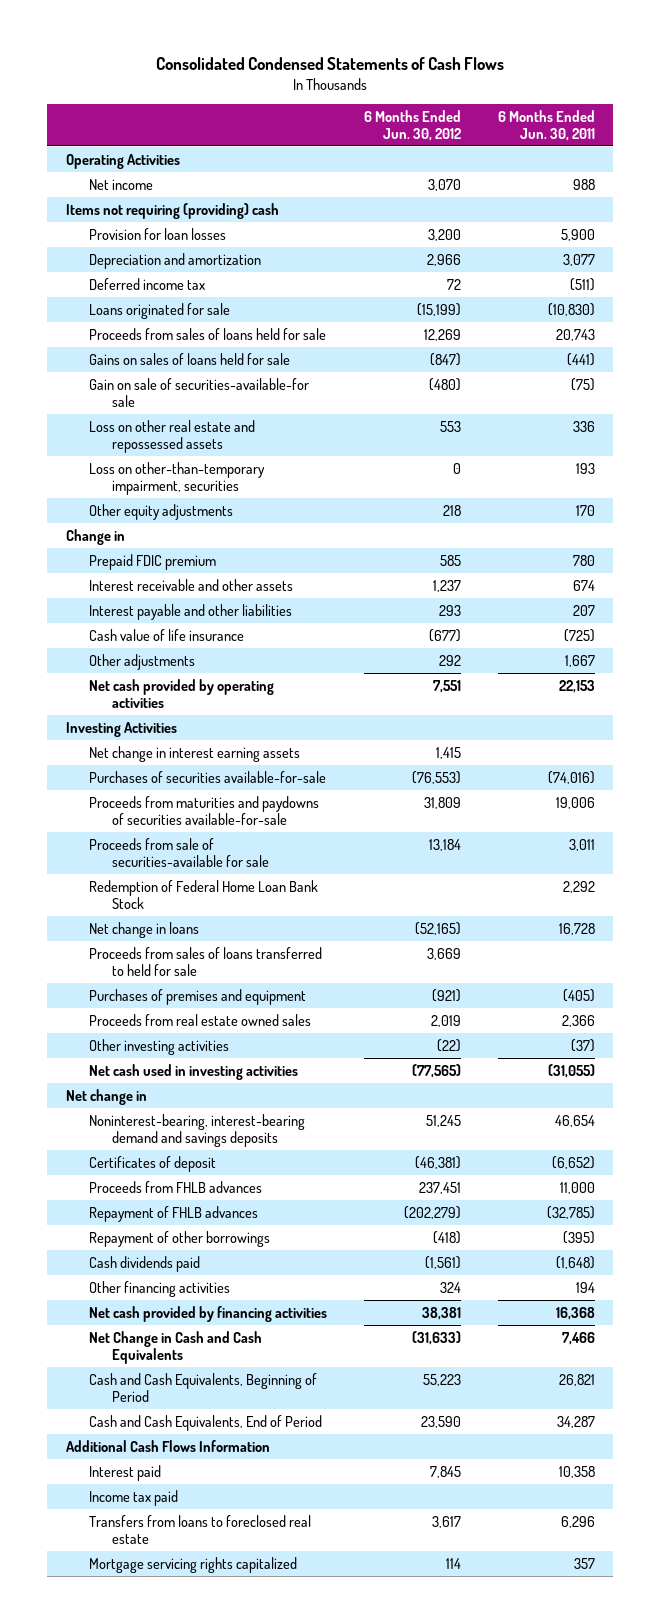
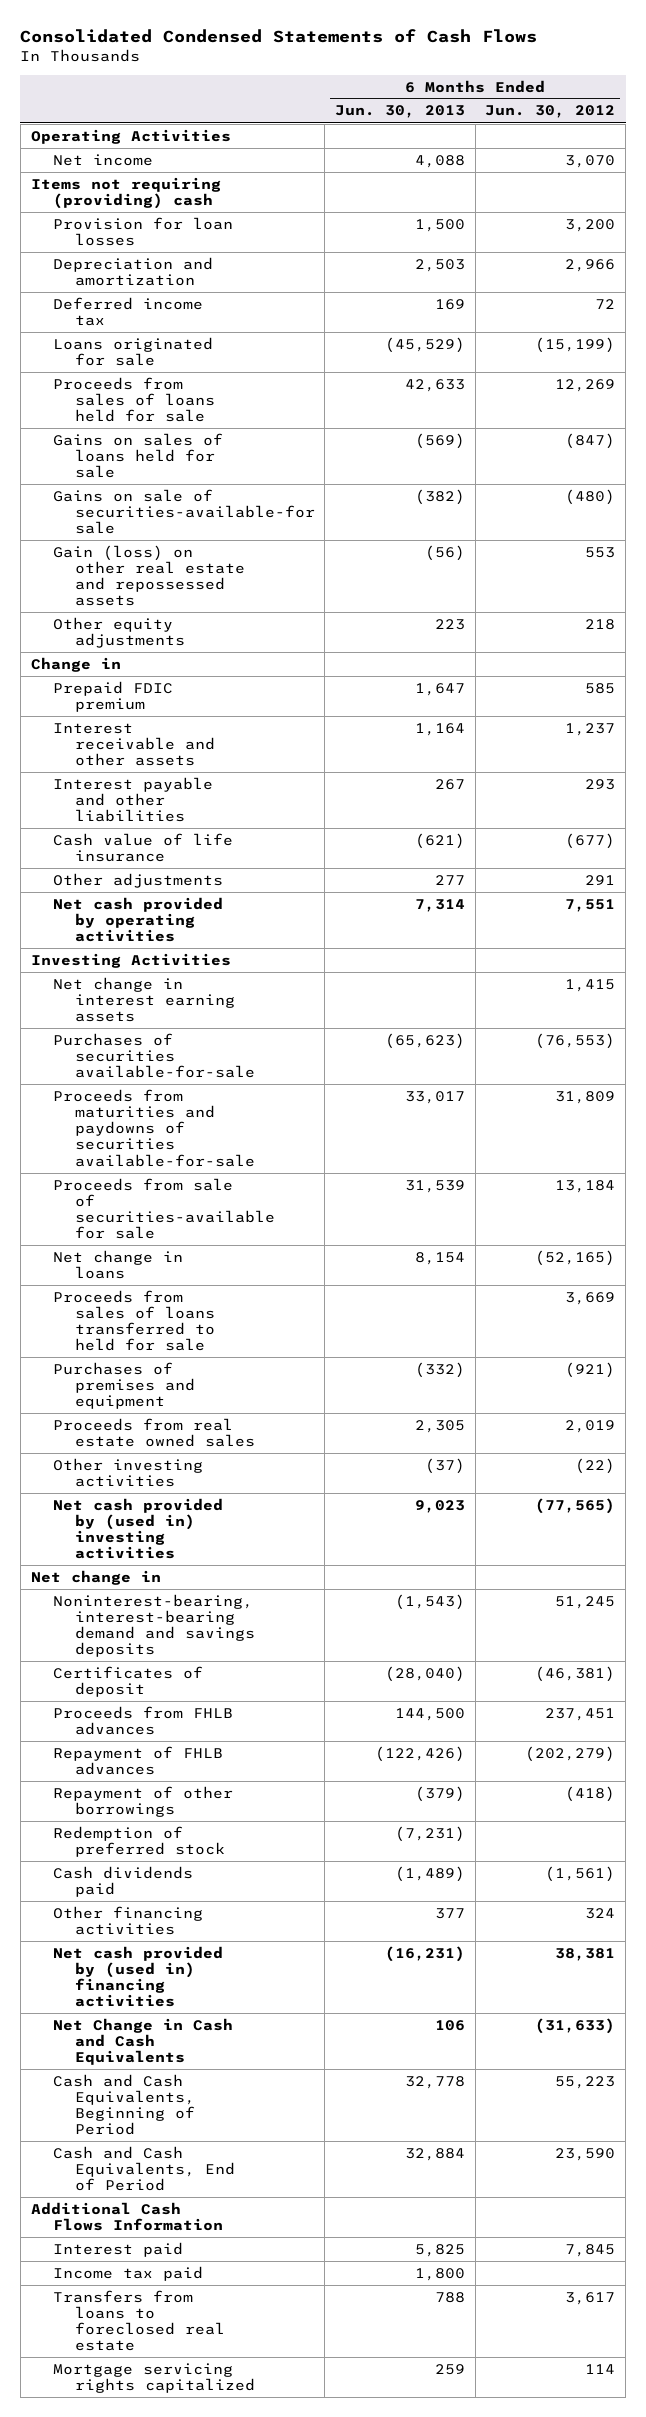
[497,109,595,142] 6 Months Ended Jun. 30, 2011 -> none
none -> [335,105,466,119] Jun. 30, 2013
[88,461,265,495] Loss on other-than-temporary impairment, securities -> none
[88,377,309,407] Gain on sale of securities-available-for sale -> [52,488,315,535] Gains on sale of securities-available-for sale
[88,419,255,453] Loss on other real estate and repossessed assets -> [52,544,245,607] Gain (loss) on other real estate and repossessed assets
[438,654,461,666] 292 -> [585,874,616,885] 291
[88,879,318,909] Redemption of Federal Home Loan Bank Stock -> none
[88,1063,298,1080] Net cash used in investing activities -> [52,1497,223,1560] Net cash provided by (used in) investing activities
none -> [52,1825,225,1857] Redemption of preferred stock
[88,1305,327,1322] Net cash provided by financing activities -> [52,1945,223,2008] Net cash provided by (used in) financing activities

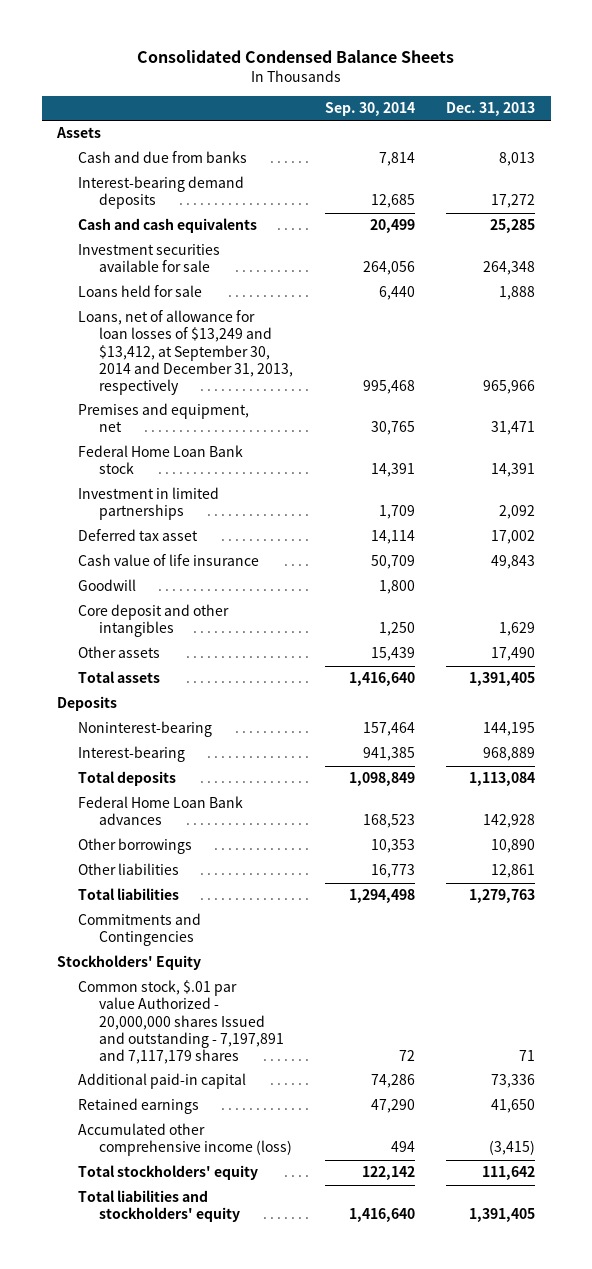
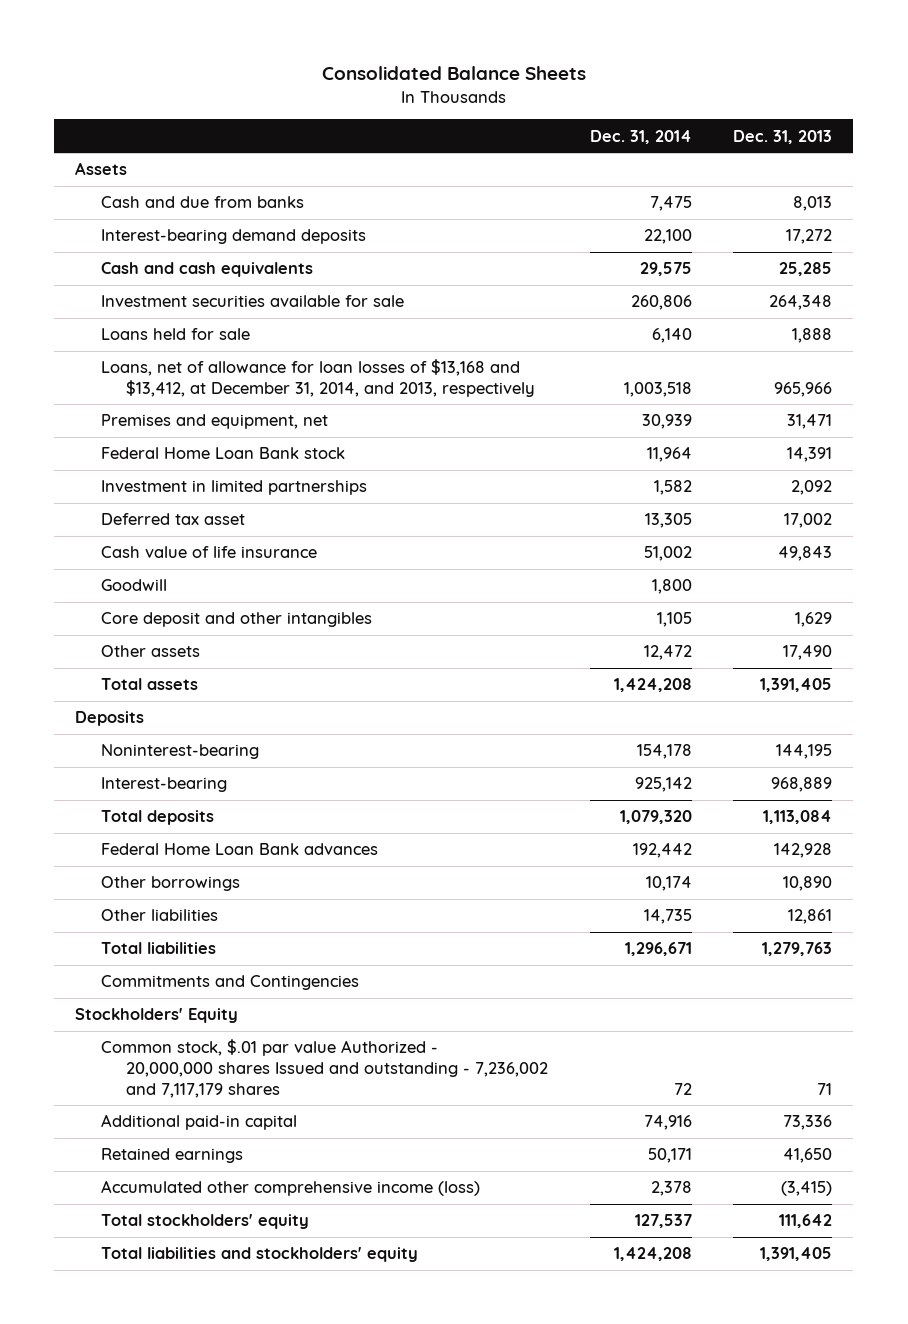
[137,50,455,64] Consolidated Condensed Balance Sheets -> [321,66,586,81] Consolidated Balance Sheets
[324,102,415,117] Sep. 30, 2014 -> none
none -> [589,129,692,144] Dec. 31, 2014
[78,310,294,395] Loans, net of allowance for loan losses of $13,249 and $13,412, at September 30, 2014 and December 31, 2013, respectively -> [100,359,536,398] Loans, net of allowance for loan losses of $13,168 and $13,412, at December 31, 2014, and 2013, respectively
[78,980,285,1064] Common stock, $.01 par value Authorized - 20,000,000 shares Issued and outstanding - 7,197,891 and 7,117,179 shares -> [100,1039,549,1098] Common stock, $.01 par value Authorized - 20,000,000 shares Issued and outstanding - 7,236,002 and 7,117,179 shares

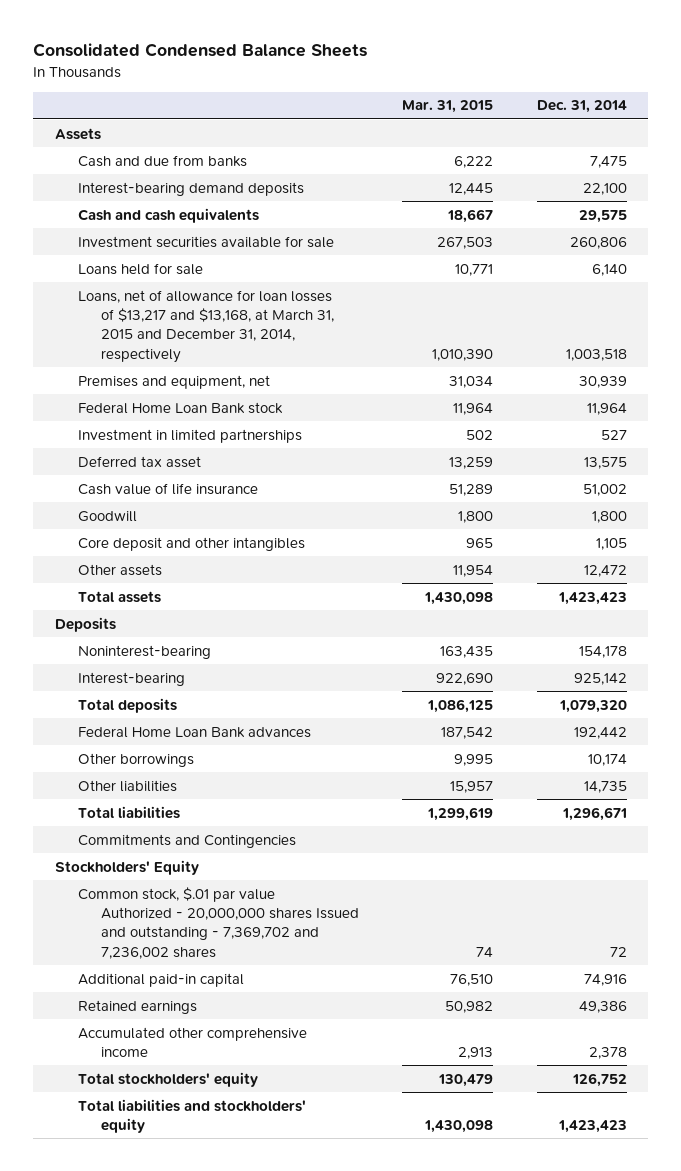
[321,66,586,81] Consolidated Balance Sheets -> [32,43,367,58] Consolidated Condensed Balance Sheets
[733,129,833,144] Dec. 31, 2013 -> none
none -> [402,100,494,114] Mar. 31, 2015
[100,359,536,398] Loans, net of allowance for loan losses of $13,168 and $13,412, at December 31, 2014, and 2013, respectively -> [77,289,334,363] Loans, net of allowance for loan losses of $13,217 and $13,168, at March 31, 2015 and December 31, 2014, respectively
[653,480,692,496] 1,582 -> [600,429,627,440] 527
[644,513,692,529] 13,305 -> [583,456,627,469] 13,575
[613,678,692,693] 1,424,208 -> [557,591,627,605] 1,423,423
[100,1039,549,1098] Common stock, $.01 par value Authorized - 20,000,000 shares Issued and outstanding - 7,236,002 and 7,117,179 shares -> [77,886,359,959] Common stock, $.01 par value Authorized - 20,000,000 shares Issued and outstanding - 7,369,702 and 7,236,002 shares
[647,1148,692,1164] 50,171 -> [578,1000,627,1013] 49,386
[100,1180,480,1197] Accumulated other comprehensive income (loss) -> [77,1026,307,1057] Accumulated other comprehensive income
[634,1214,692,1229] 127,537 -> [571,1072,627,1087] 126,752
[613,1247,692,1262] 1,424,208 -> [557,1119,627,1133] 1,423,423

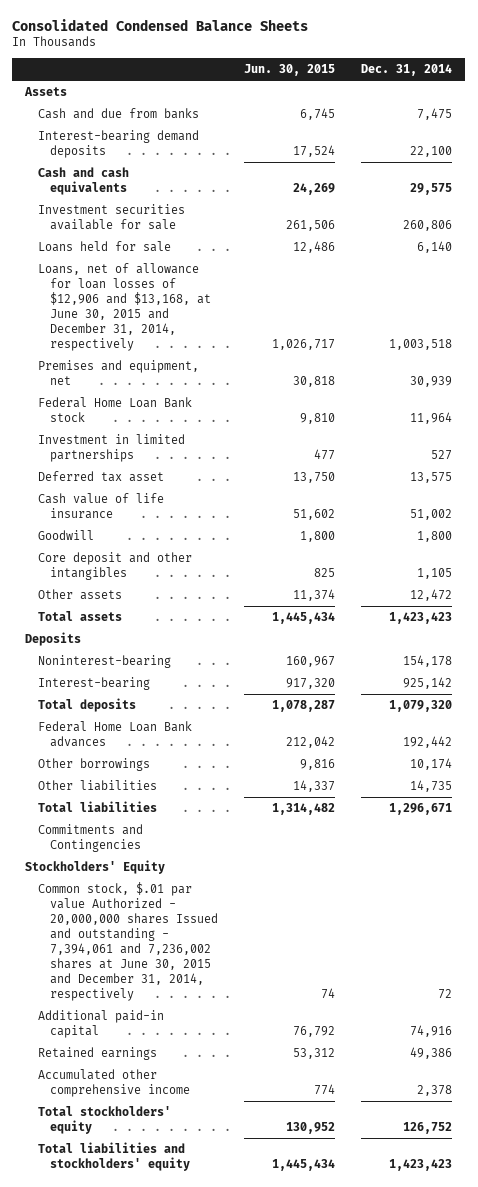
[402,100,494,114] Mar. 31, 2015 -> none
none -> [244,64,336,77] Jun. 30, 2015
[77,289,334,363] Loans, net of allowance for loan losses of $13,217 and $13,168, at March 31, 2015 and December 31, 2014, respectively -> [37,263,212,351] Loans, net of allowance for loan losses of $12,906 and $13,168, at June 30, 2015 and December 31, 2014, respectively
[77,886,359,959] Common stock, $.01 par value Authorized - 20,000,000 shares Issued and outstanding - 7,369,702 and 7,236,002 shares -> [37,882,219,1001] Common stock, $.01 par value Authorized - 20,000,000 shares Issued and outstanding - 7,394,061 and 7,236,002 shares at June 30, 2015 and December 31, 2014, respectively

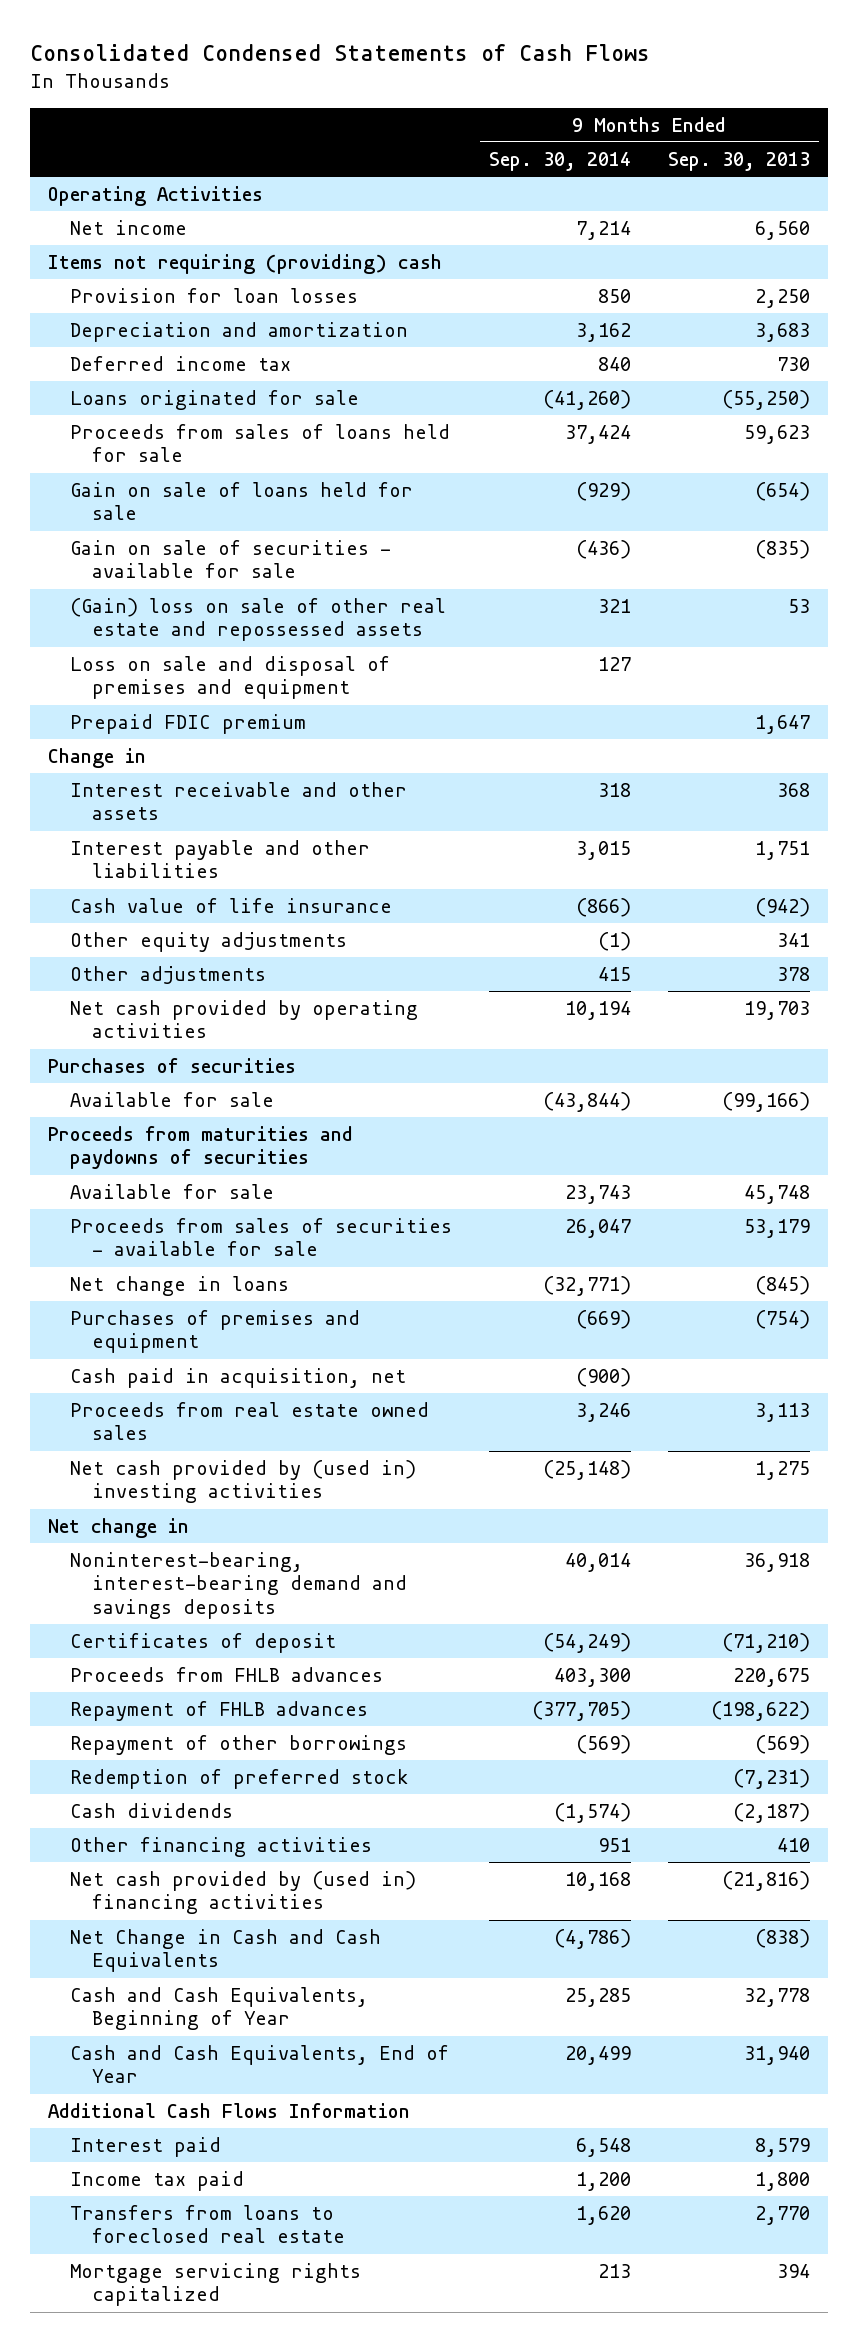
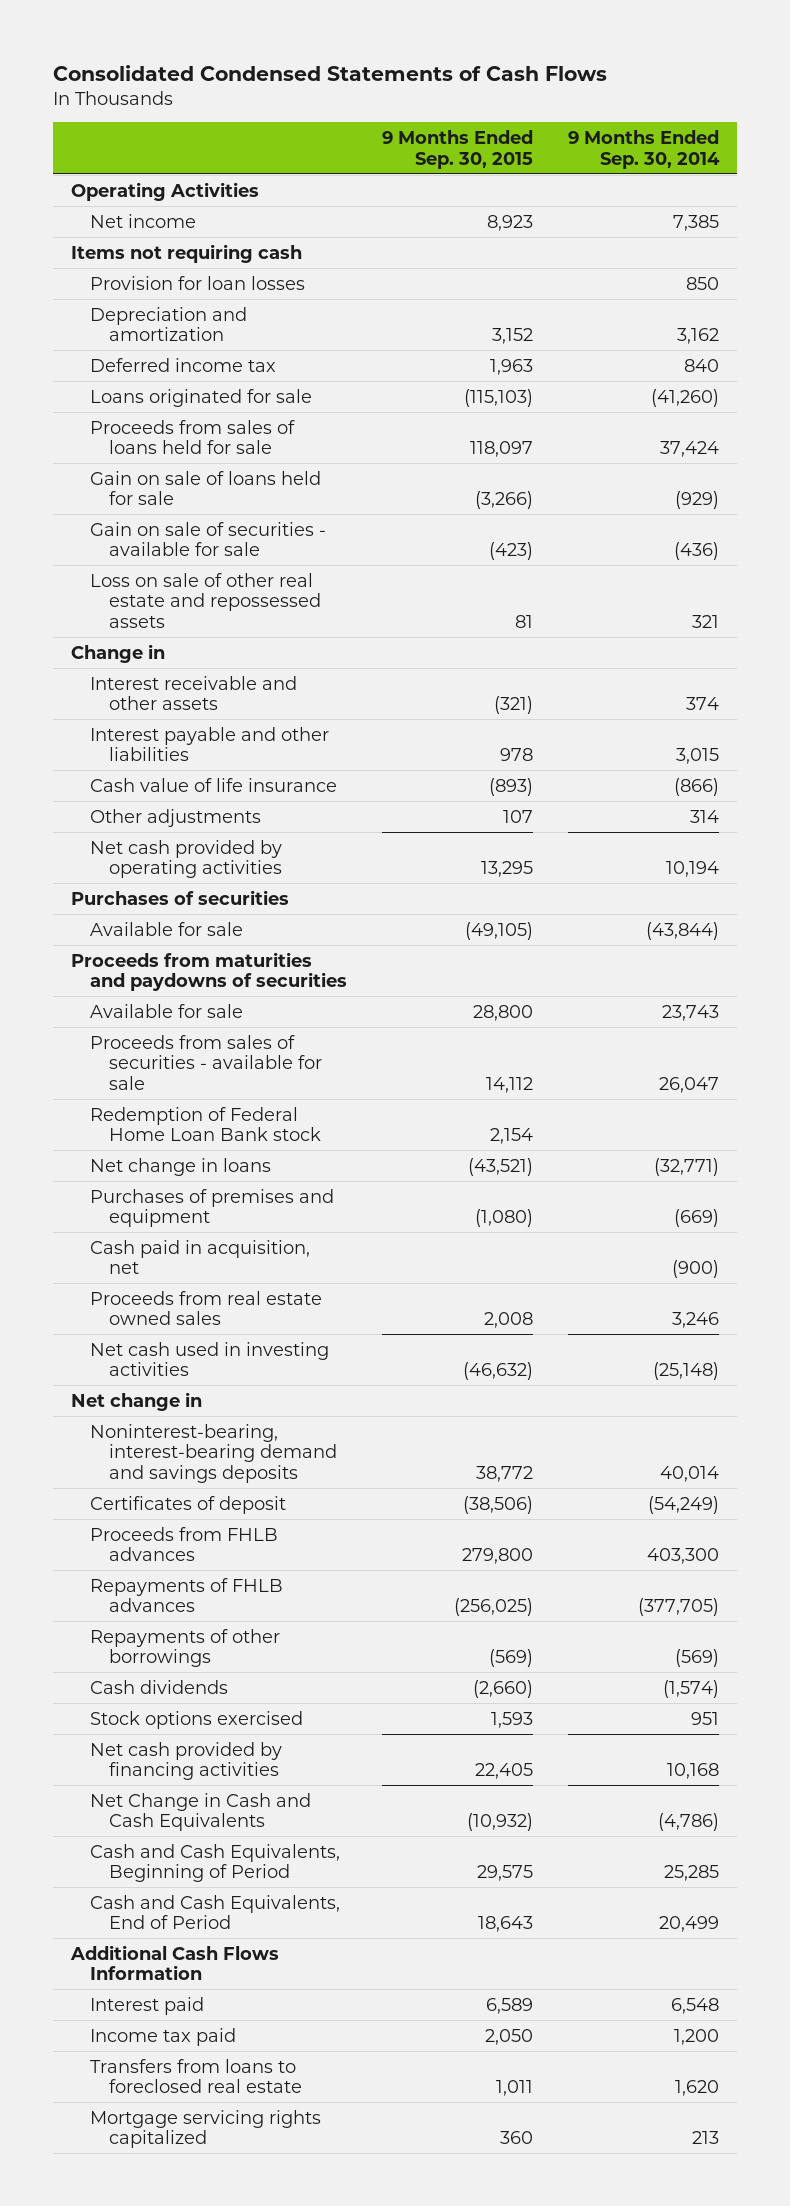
[667,151,810,171] Sep. 30, 2013 -> none
none -> [381,129,533,169] 9 Months Ended Sep. 30, 2015
[575,220,631,240] 7,214 -> [673,214,720,231] 7,385
[48,253,443,274] Items not requiring (providing) cash -> [70,243,302,263] Items not requiring cash
[70,655,391,700] Loss on sale and disposal of premises and equipment -> none
[70,713,307,734] Prepaid FDIC premium -> none
[70,597,447,642] (Gain) loss on sale of other real estate and repossessed assets -> [89,572,321,628] Loss on sale of other real estate and repossessed assets
[597,782,631,797] 318 -> [686,697,720,711] 374
[70,931,348,952] Other equity adjustments -> none
[597,966,631,981] 415 -> [690,809,720,823] 314
none -> [89,1106,321,1142] Redemption of Federal Home Loan Bank stock
[70,1459,417,1504] Net cash provided by (used in) investing activities -> [89,1341,329,1377] Net cash used in investing activities
[70,1768,409,1789] Redemption of preferred stock -> none
[70,1700,369,1721] Repayment of FHLB advances -> [89,1577,283,1613] Repayments of FHLB advances
[70,1734,408,1755] Repayment of other borrowings -> [89,1628,280,1668] Repayments of other borrowings
[70,1836,373,1857] Other financing activities -> [89,1710,303,1729] Stock options exercised
[70,1870,417,1915] Net cash provided by (used in) financing activities -> [89,1741,282,1781] Net cash provided by financing activities
[70,1986,369,2031] Cash and Cash Equivalents, Beginning of Year -> [89,1843,340,1883] Cash and Cash Equivalents, Beginning of Period
[70,2044,450,2084] Cash and Cash Equivalents, End of Year -> [89,1894,340,1930] Cash and Cash Equivalents, End of Period

